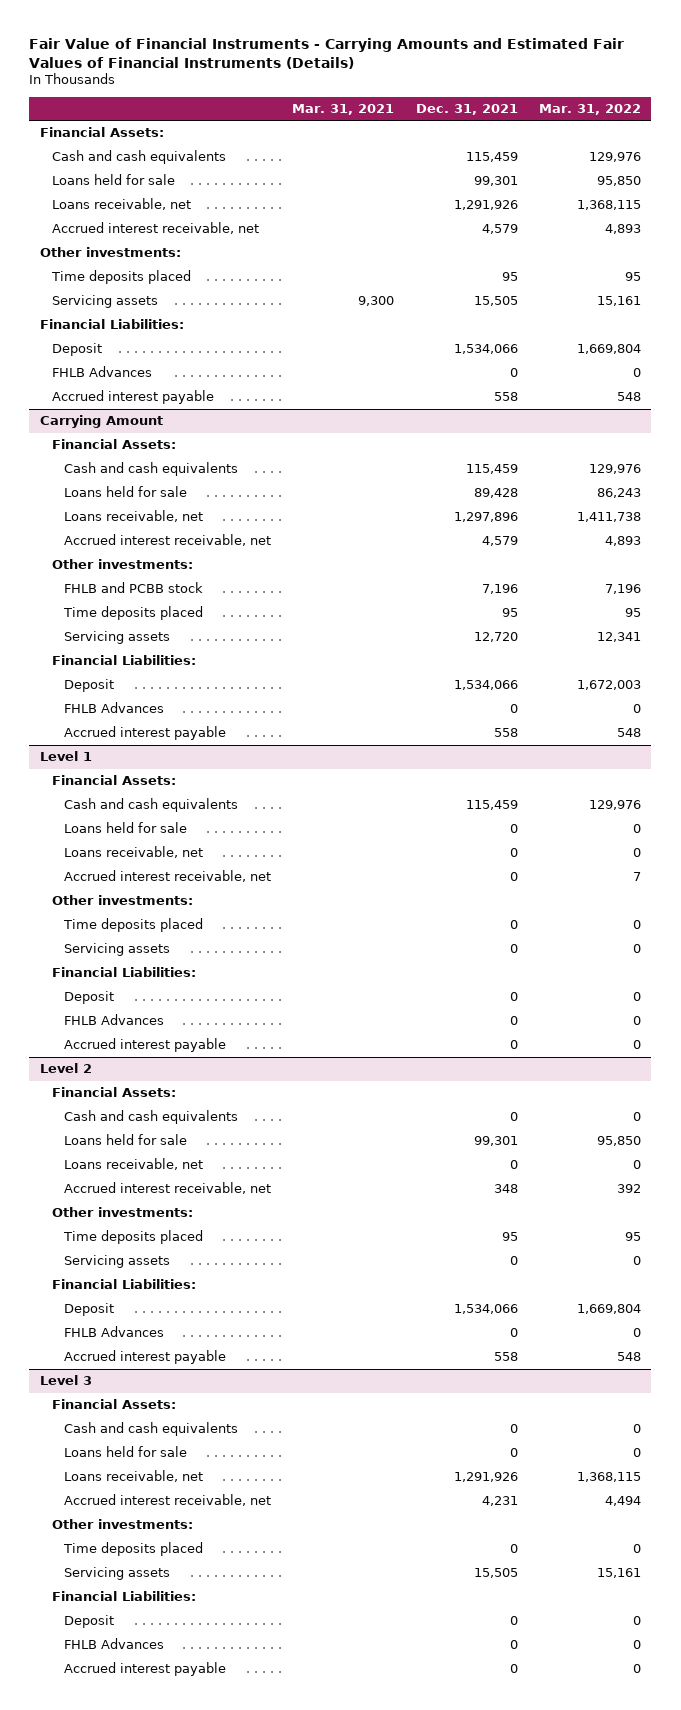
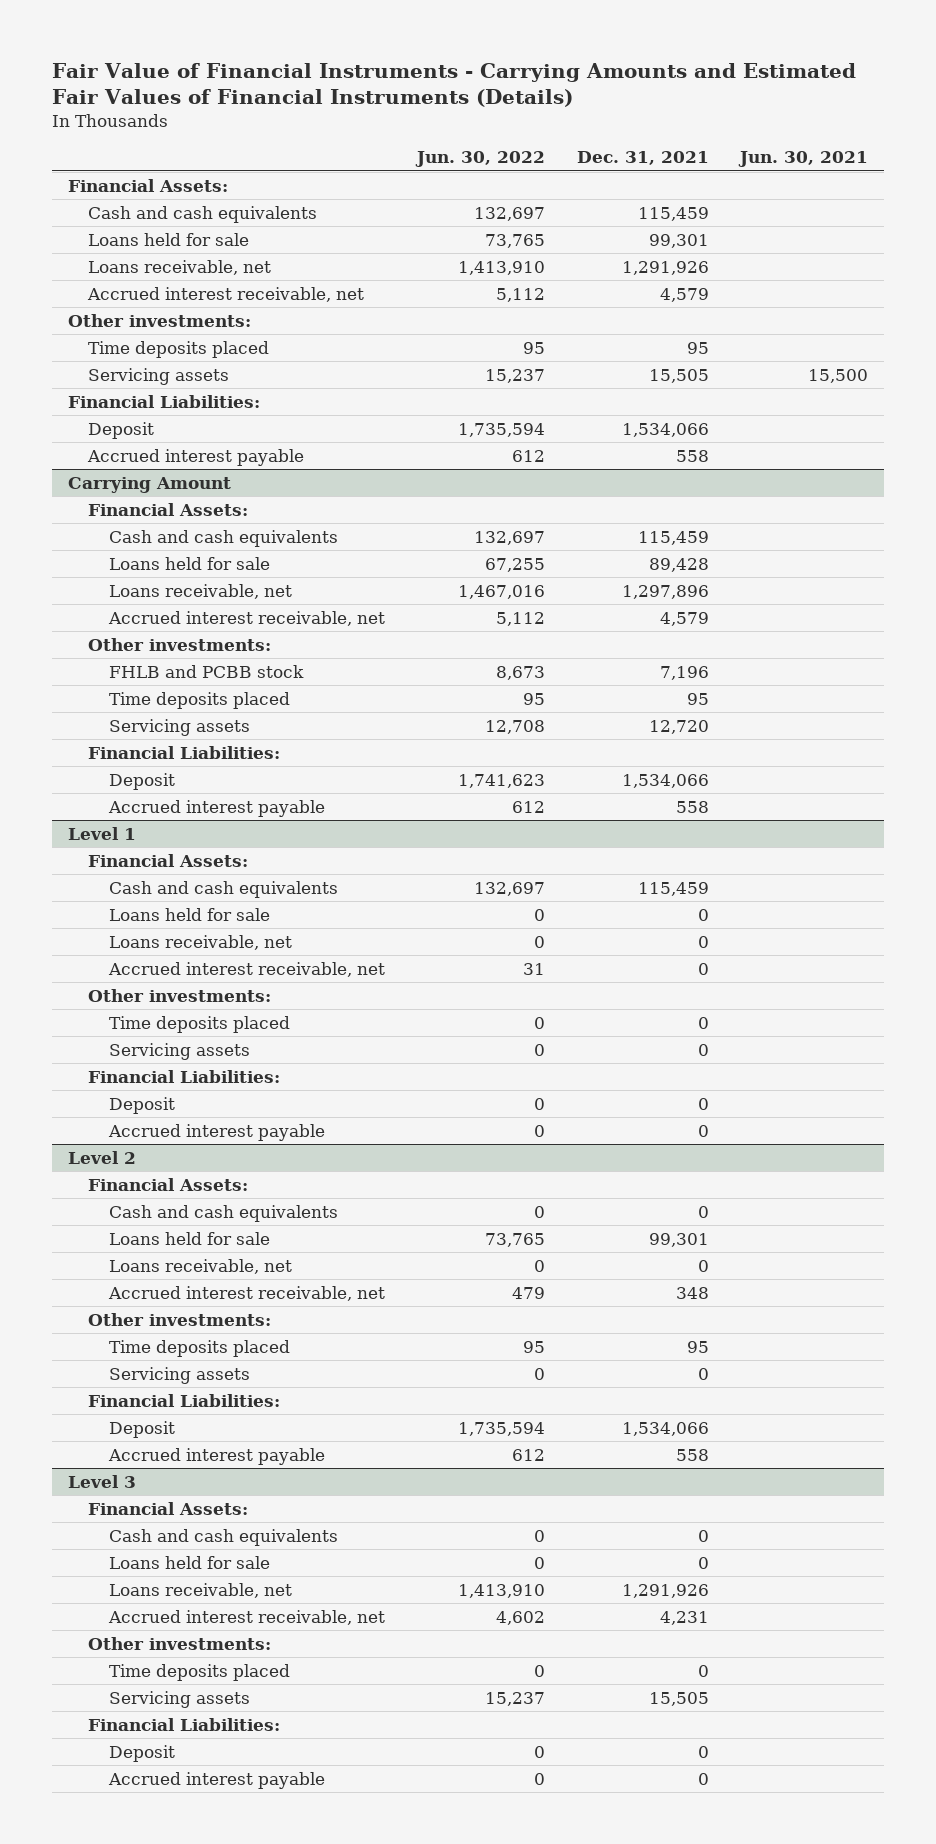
[292,103,395,115] Mar. 31, 2021 -> none
[538,103,641,115] Mar. 31, 2022 -> none
none -> [414,151,545,168] Jun. 30, 2022
none -> [738,151,869,168] Jun. 30, 2021
[52,366,153,378] FHLB Advances -> none
[64,702,165,714] FHLB Advances -> none
[64,1014,165,1026] FHLB Advances -> none
[64,1326,165,1338] FHLB Advances -> none
[64,1638,165,1650] FHLB Advances -> none

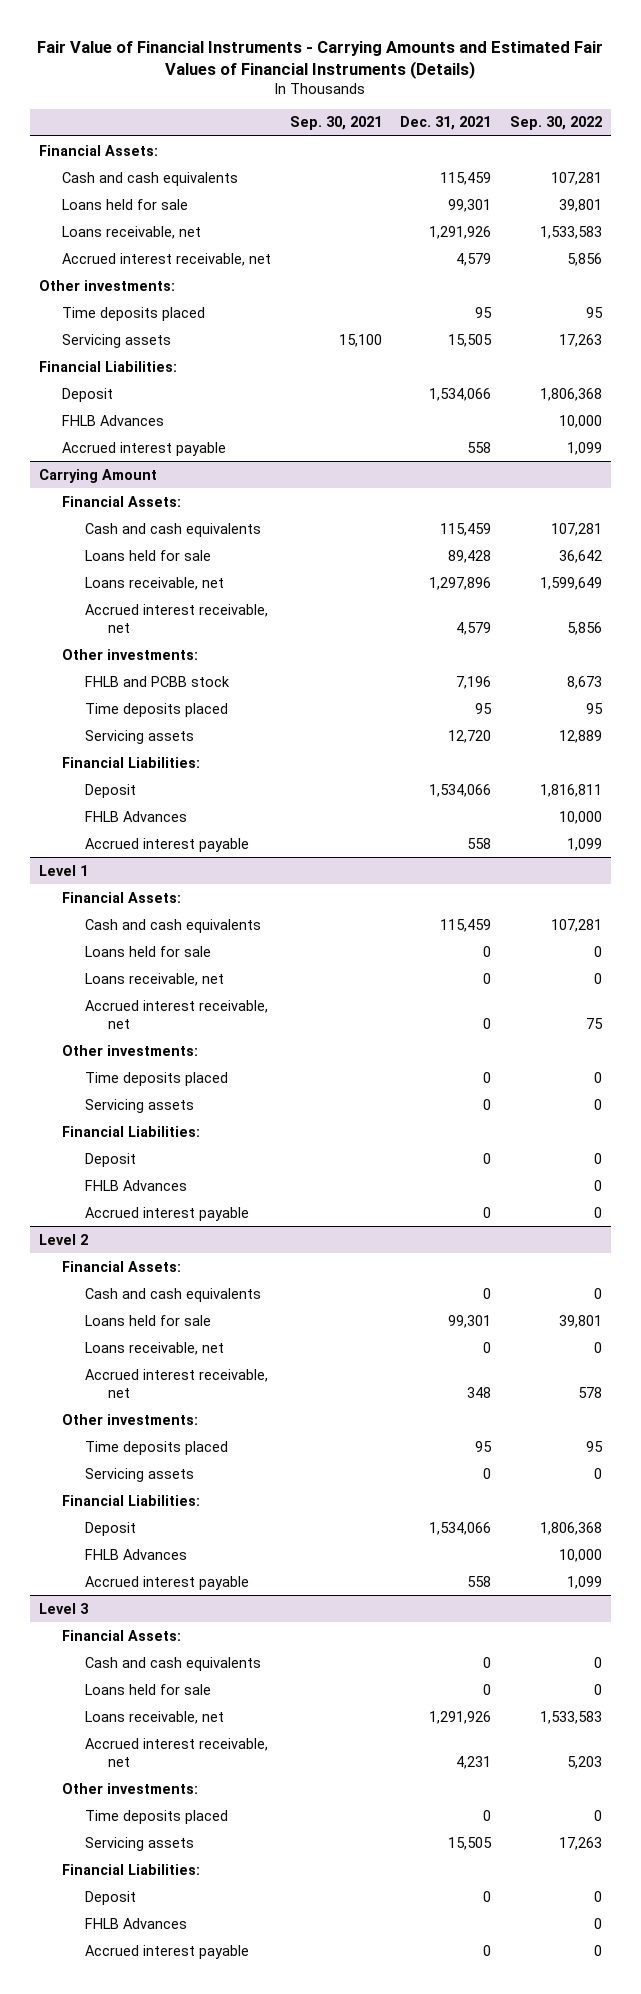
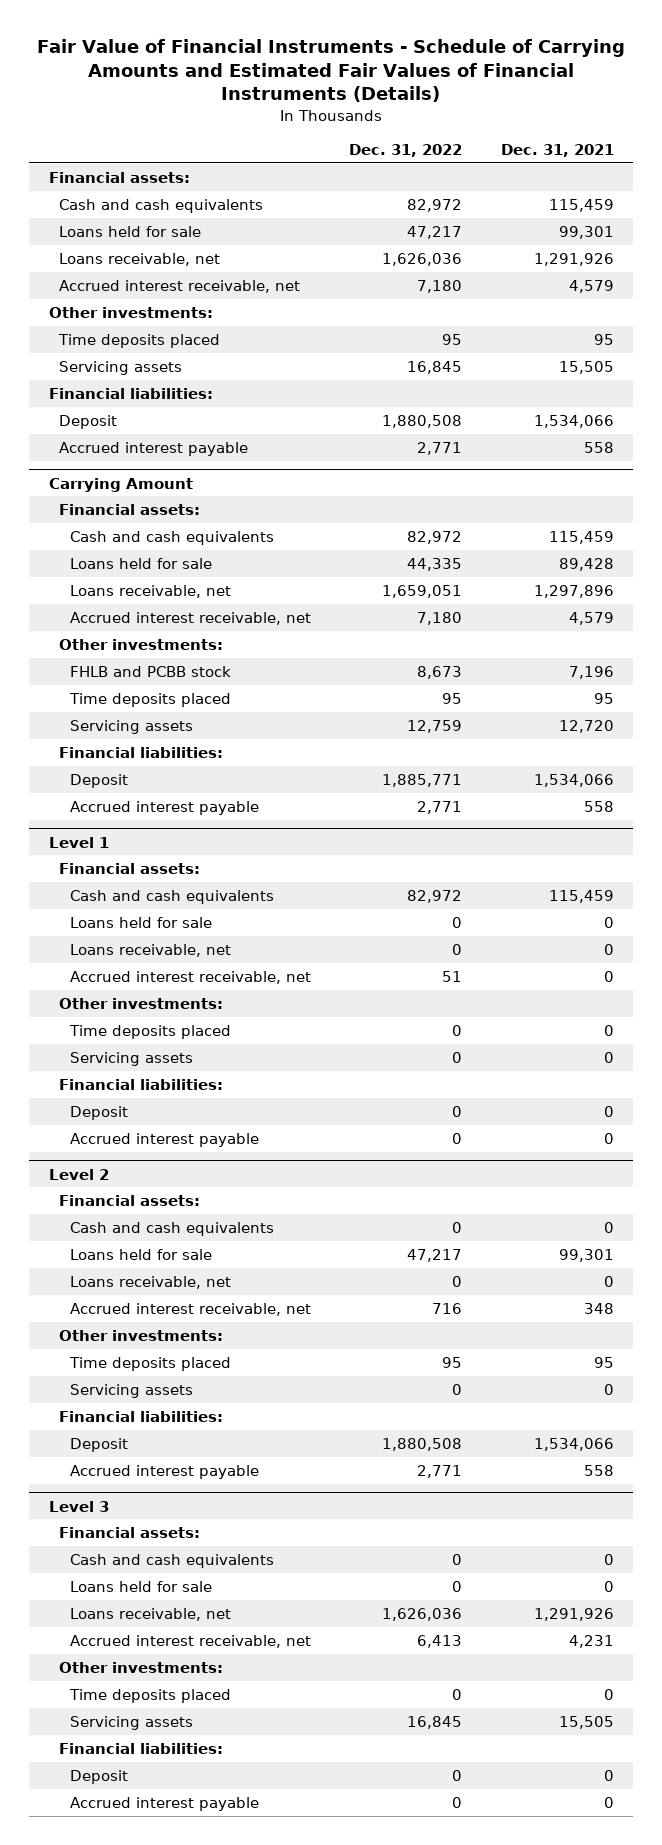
[37,40,604,79] Fair Value of Financial Instruments - Carrying Amounts and Estimated Fair Values of Financial Instruments (Details) -> [37,39,626,103] Fair Value of Financial Instruments - Schedule of Carrying Amounts and Estimated Fair Values of Financial Instruments (Details)
[289,116,382,131] Sep. 30, 2021 -> none
[509,116,602,131] Sep. 30, 2022 -> none
none -> [349,143,463,157] Dec. 31, 2022
[39,144,159,156] Financial Assets: -> [48,171,190,183] Financial assets:
[39,360,178,372] Financial Liabilities: -> [48,387,213,399] Financial liabilities:
[62,414,165,426] FHLB Advances -> none
[62,495,182,507] Financial Assets: -> [59,503,201,515] Financial assets:
[62,756,201,768] Financial Liabilities: -> [59,746,224,758] Financial liabilities:
[85,810,188,822] FHLB Advances -> none
[62,891,182,903] Financial Assets: -> [59,862,201,874] Financial assets:
[62,1125,201,1137] Financial Liabilities: -> [59,1078,224,1090] Financial liabilities:
[85,1179,188,1191] FHLB Advances -> none
[62,1260,182,1272] Financial Assets: -> [59,1194,201,1206] Financial assets:
[62,1494,201,1506] Financial Liabilities: -> [59,1410,224,1422] Financial liabilities:
[85,1548,188,1560] FHLB Advances -> none
[62,1629,182,1641] Financial Assets: -> [59,1526,201,1538] Financial assets:
[62,1863,201,1875] Financial Liabilities: -> [59,1742,224,1754] Financial liabilities:
[85,1917,188,1929] FHLB Advances -> none

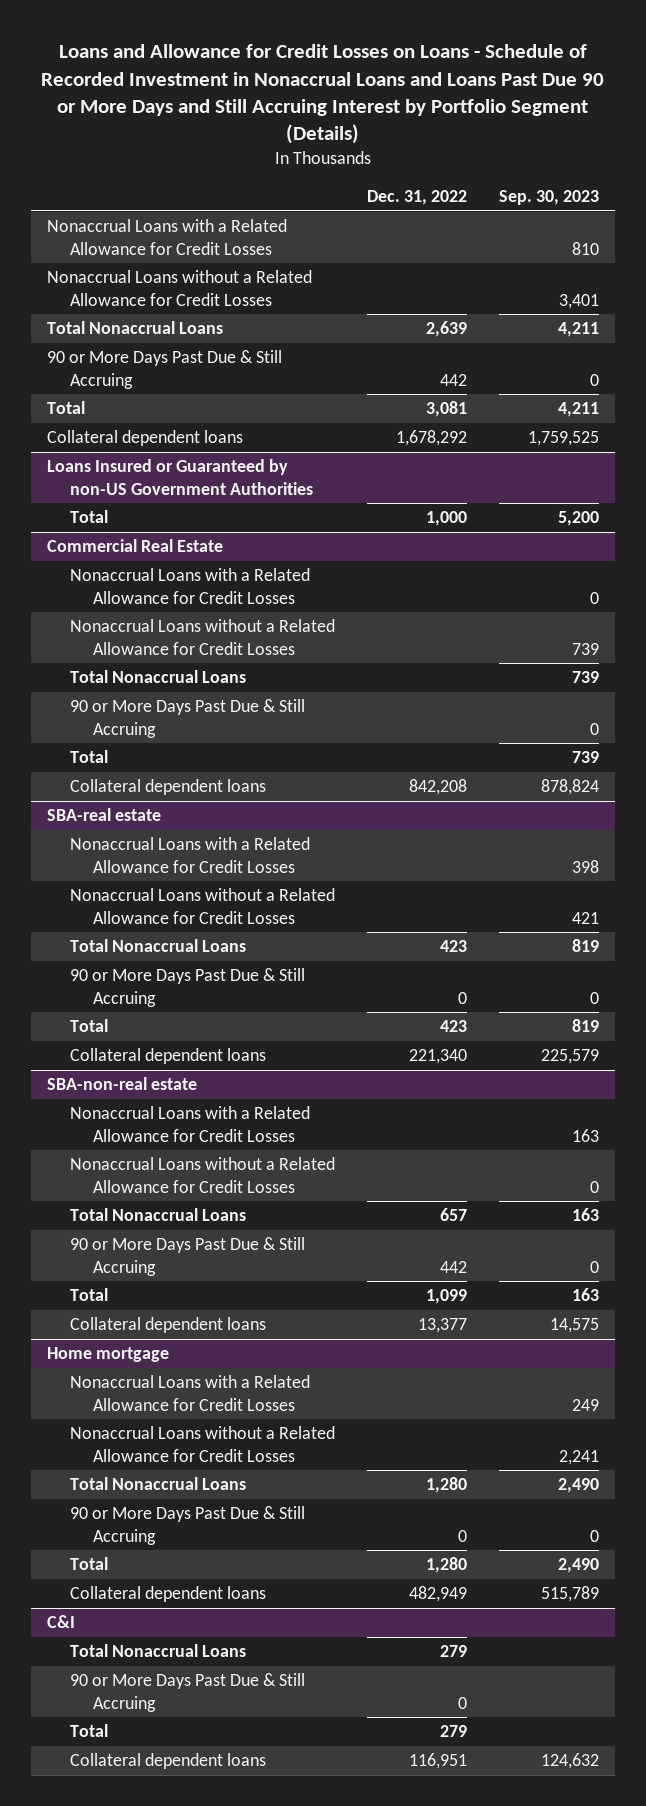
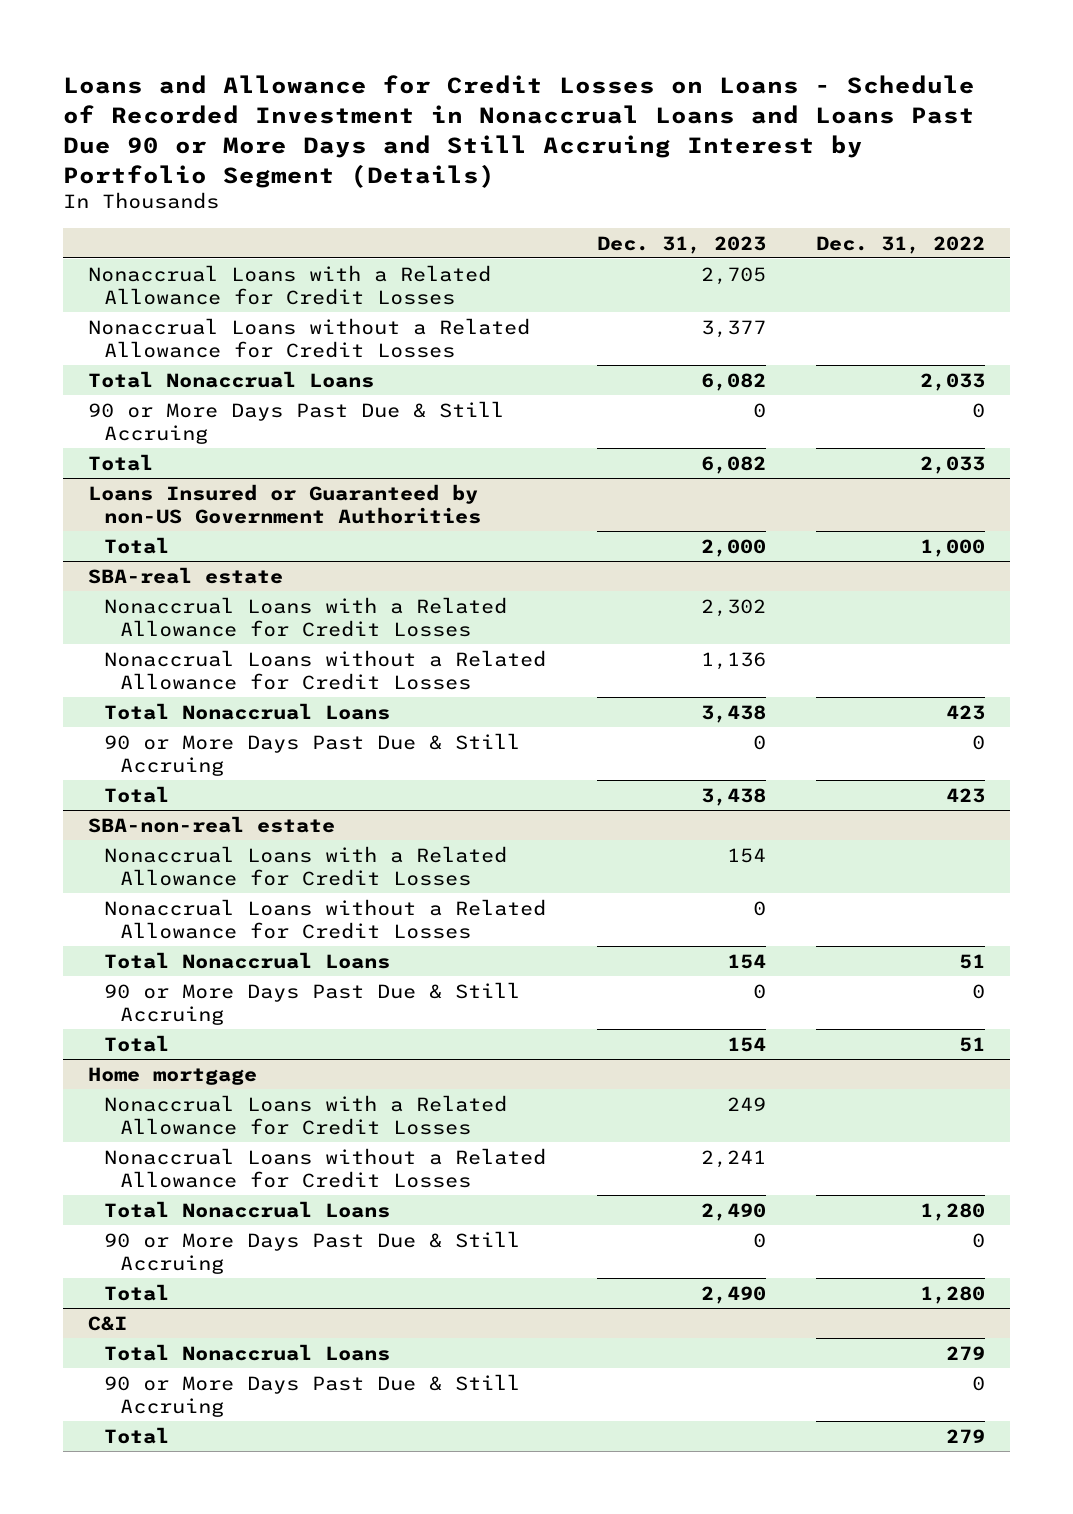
[498,190,599,206] Sep. 30, 2023 -> none
none -> [596,235,766,254] Dec. 31, 2023
[46,430,243,447] Collateral dependent loans -> none
[426,321,468,338] 2,639 -> [919,372,985,391] 2,033
[440,373,468,386] 442 -> [971,402,985,418] 0
[426,401,468,418] 3,081 -> [919,455,985,474] 2,033
[46,539,223,553] Commercial Real Estate -> none
[70,568,311,604] Nonaccrual Loans with a Related Allowance for Credit Losses -> none
[70,619,336,655] Nonaccrual Loans without a Related Allowance for Credit Losses -> none
[70,670,247,684] Total Nonaccrual Loans -> none
[70,699,306,738] 90 or More Days Past Due & Still Accruing -> none
[70,750,109,764] Total -> none
[70,779,267,796] Collateral dependent loans -> none
[70,1048,267,1065] Collateral dependent loans -> none
[70,1317,267,1334] Collateral dependent loans -> none
[440,1208,468,1222] 657 -> [958,953,985,969] 51
[440,1260,468,1273] 442 -> [971,983,985,999] 0
[426,1289,468,1305] 1,099 -> [958,1036,985,1052] 51
[70,1586,267,1603] Collateral dependent loans -> none
[70,1753,267,1770] Collateral dependent loans -> none

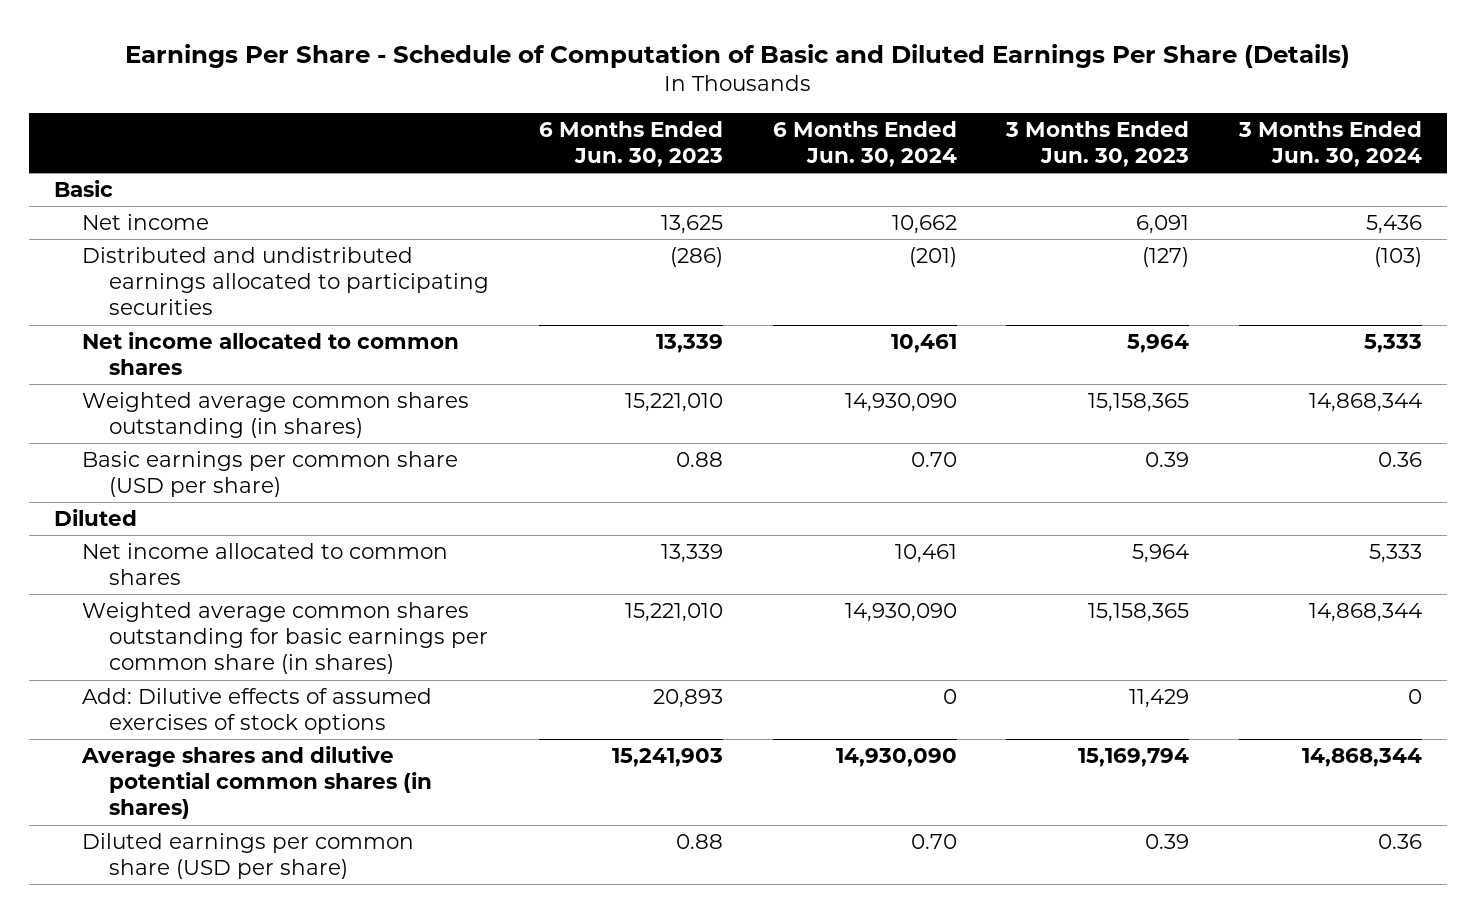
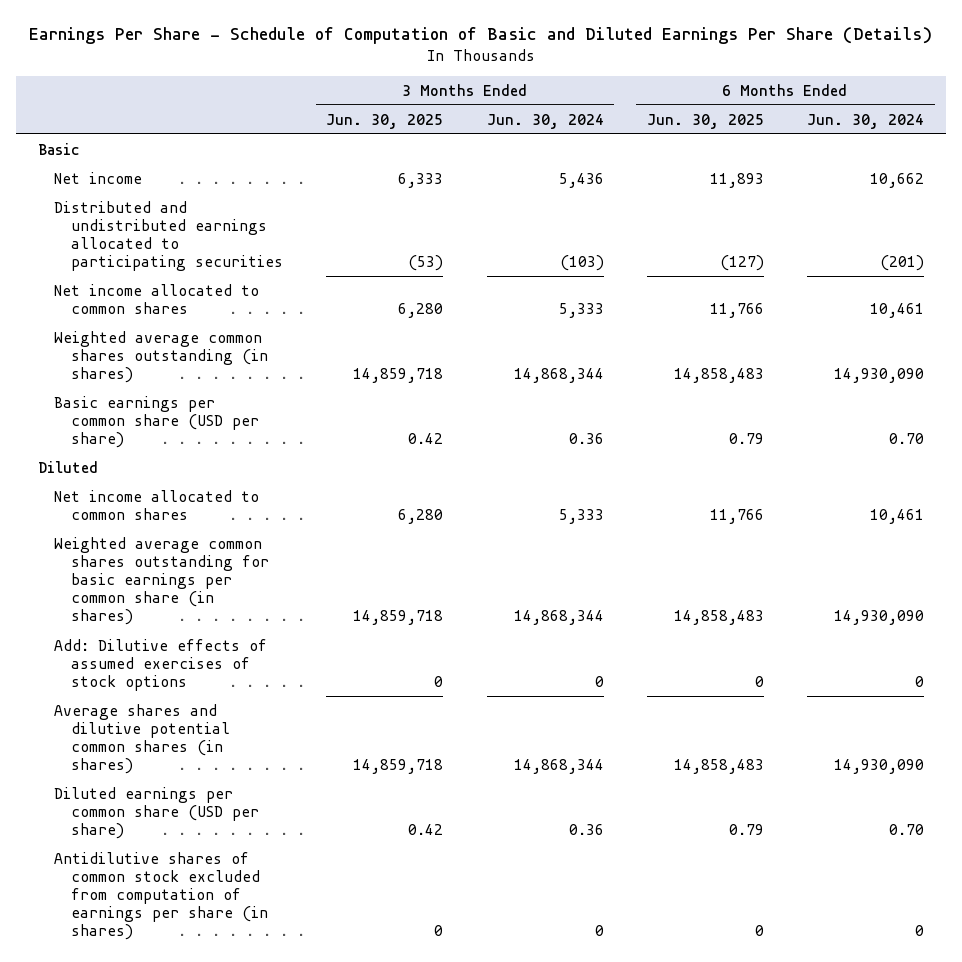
[538,120,723,167] 6 Months Ended Jun. 30, 2023 -> none
[1005,120,1190,167] 3 Months Ended Jun. 30, 2023 -> none
none -> [326,113,444,129] Jun. 30, 2025
none -> [646,113,764,129] Jun. 30, 2025
none -> [54,851,269,941] Antidilutive shares of common stock excluded from computation of earnings per share (in shares)

